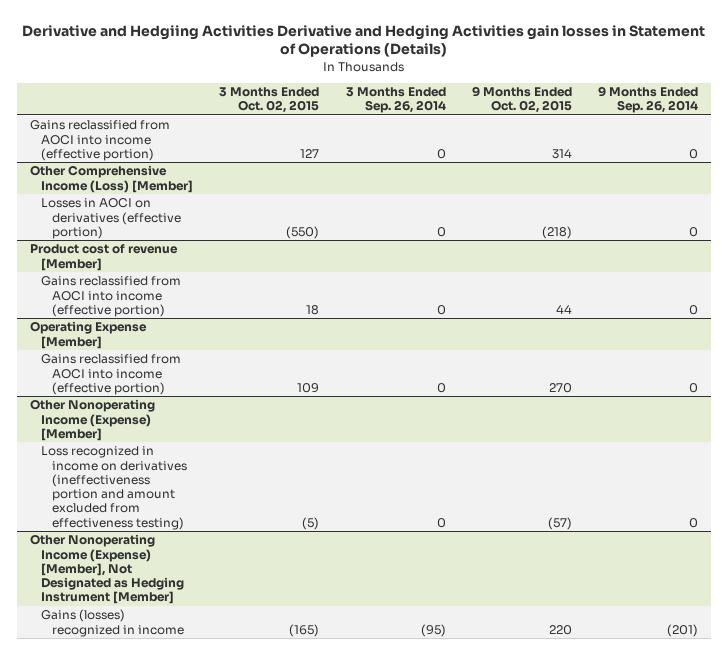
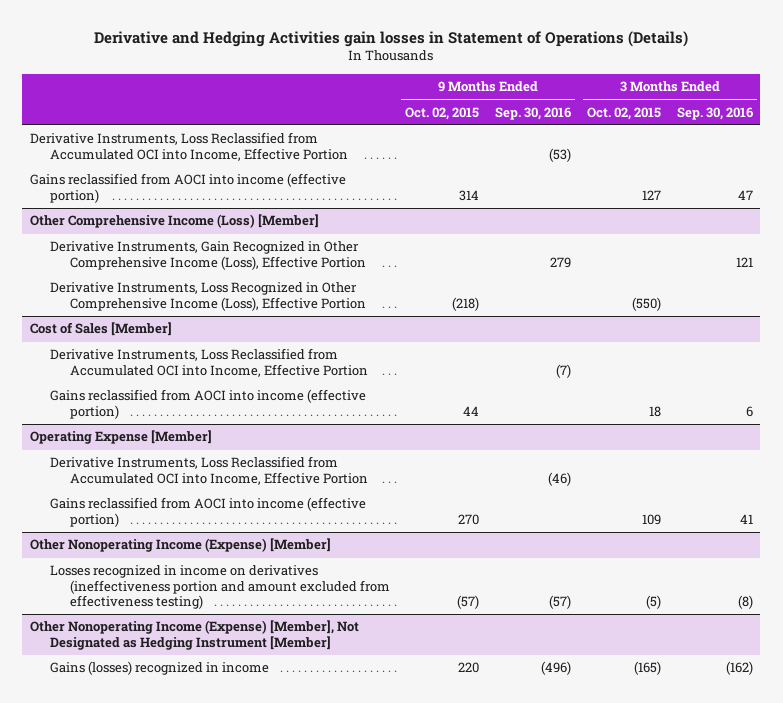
[22,24,706,58] Derivative and Hedgiing Activities Derivative and Hedging Activities gain losses in Statement of Operations (Details) -> [94,30,689,47] Derivative and Hedging Activities gain losses in Statement of Operations (Details)
[345,86,446,114] 3 Months Ended Sep. 26, 2014 -> none
[598,85,699,114] 9 Months Ended Sep. 26, 2014 -> none
none -> [495,106,572,120] Sep. 30, 2016
none -> [676,106,753,120] Sep. 30, 2016
none -> [30,132,348,161] Derivative Instruments, Loss Reclassified from Accumulated OCI into Income, Effective Portion
none -> [49,241,366,270] Derivative Instruments, Gain Recognized in Other Comprehensive Income (Loss), Effective Portion
[41,198,182,239] Losses in AOCI on derivatives (effective portion) -> [49,282,366,311] Derivative Instruments, Loss Recognized in Other Comprehensive Income (Loss), Effective Portion
[30,244,179,271] Product cost of revenue [Member] -> [30,322,173,337] Cost of Sales [Member]
none -> [49,348,368,377] Derivative Instruments, Loss Reclassified from Accumulated OCI into Income, Effective Portion
none -> [49,456,368,485] Derivative Instruments, Loss Reclassified from Accumulated OCI into Income, Effective Portion
[41,446,188,530] Loss recognized in income on derivatives (ineffectiveness portion and amount excluded from effectiveness testing) -> [49,565,390,610] Losses recognized in income on derivatives (ineffectiveness portion and amount excluded from effectiveness testing)

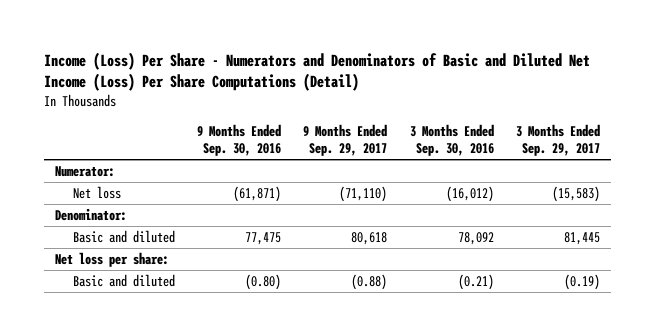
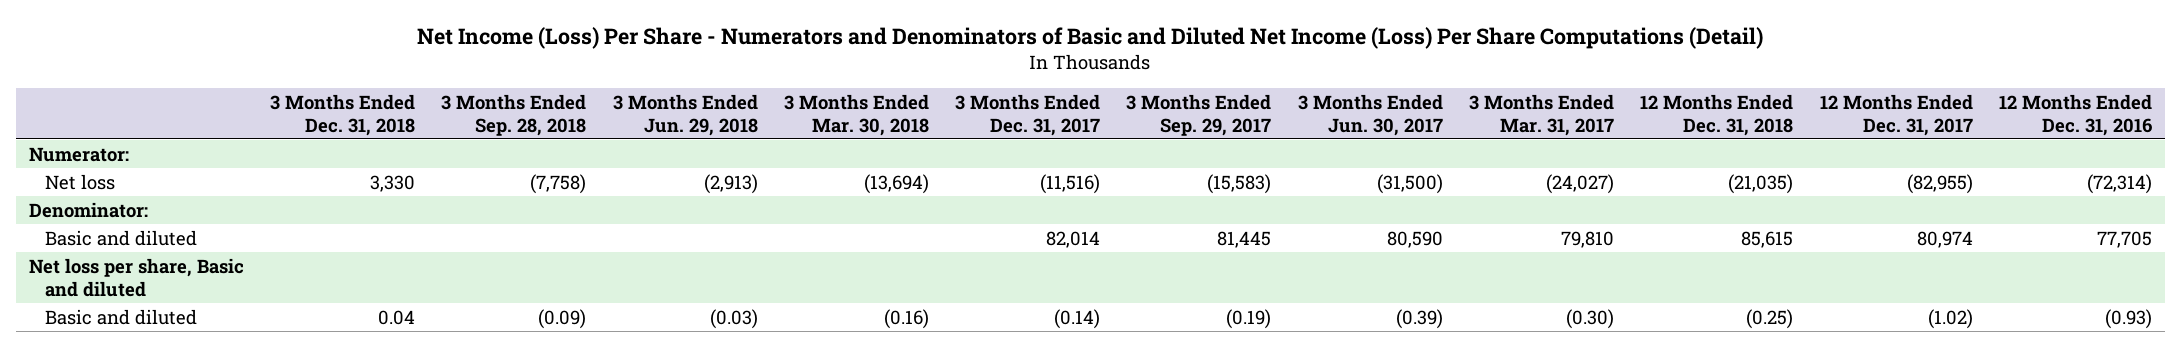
[44,51,591,92] Income (Loss) Per Share - Numerators and Denominators of Basic and Diluted Net Income (Loss) Per Share Computations (Detail) -> [417,27,1764,50] Net Income (Loss) Per Share - Numerators and Denominators of Basic and Diluted Net Income (Loss) Per Share Computations (Detail)
[197,123,282,157] 9 Months Ended Sep. 30, 2016 -> none
[303,123,388,157] 9 Months Ended Sep. 29, 2017 -> none
[409,123,494,157] 3 Months Ended Sep. 30, 2016 -> none
none -> [269,93,415,136] 3 Months Ended Dec. 31, 2018
none -> [441,93,587,136] 3 Months Ended Sep. 28, 2018
none -> [612,93,758,136] 3 Months Ended Jun. 29, 2018
none -> [783,93,929,136] 3 Months Ended Mar. 30, 2018
none -> [955,93,1101,136] 3 Months Ended Dec. 31, 2017
none -> [1297,93,1443,136] 3 Months Ended Jun. 30, 2017
none -> [1469,93,1615,136] 3 Months Ended Mar. 31, 2017
none -> [1640,93,1794,136] 12 Months Ended Dec. 31, 2018
none -> [1819,93,1973,136] 12 Months Ended Dec. 31, 2017
none -> [1998,93,2152,136] 12 Months Ended Dec. 31, 2016
[55,251,170,267] Net loss per share: -> [28,257,244,297] Net loss per share, Basic and diluted

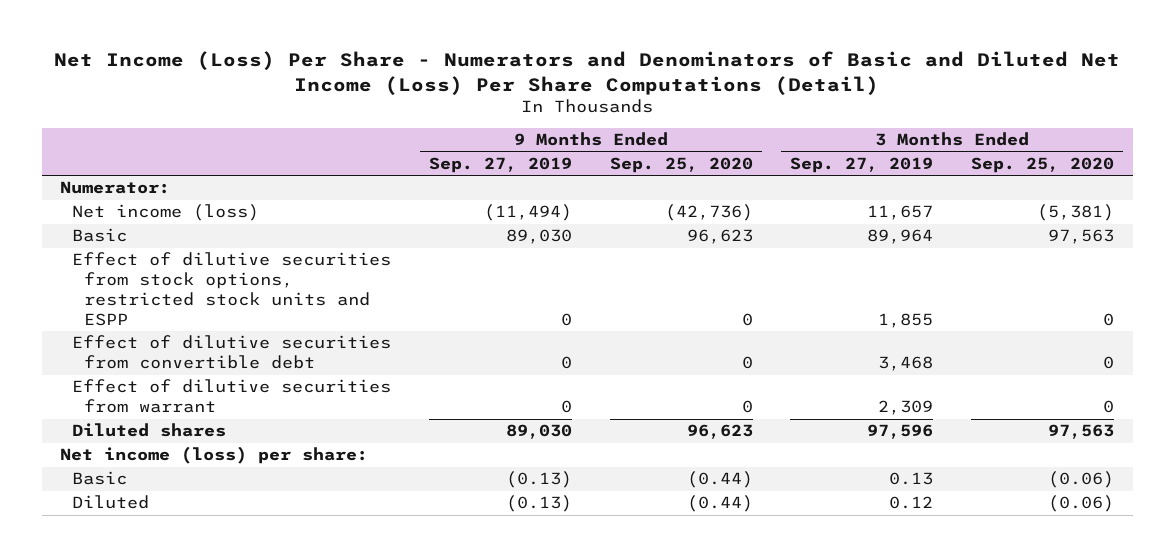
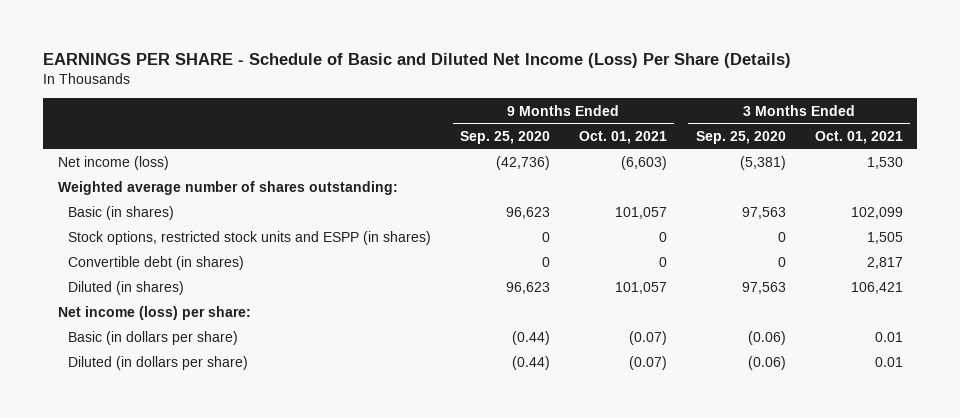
[54,51,1121,95] Net Income (Loss) Per Share - Numerators and Denominators of Basic and Diluted Net Income (Loss) Per Share Computations (Detail) -> [43,53,792,69] EARNINGS PER SHARE - Schedule of Basic and Diluted Net Income (Loss) Per Share (Details)
[428,156,572,173] Sep. 27, 2019 -> none
[790,156,934,173] Sep. 27, 2019 -> none
none -> [578,131,667,145] Oct. 01, 2021
none -> [814,131,903,145] Oct. 01, 2021
[60,181,171,195] Numerator: -> none
[72,335,392,370] Effect of dilutive securities from convertible debt -> none
[72,379,392,414] Effect of dilutive securities from warrant -> none
none -> [57,181,398,196] Weighted average number of shares outstanding:
[72,228,128,243] Basic -> [67,206,174,221] Basic (in shares)
[72,252,392,326] Effect of dilutive securities from stock options, restricted stock units and ESPP -> [67,231,431,246] Stock options, restricted stock units and ESPP (in shares)
none -> [67,256,244,271] Convertible debt (in shares)
[72,423,227,438] Diluted shares -> [67,281,184,296] Diluted (in shares)
[72,471,128,486] Basic -> [67,331,238,346] Basic (in dollars per share)
[72,495,150,510] Diluted -> [67,356,248,371] Diluted (in dollars per share)

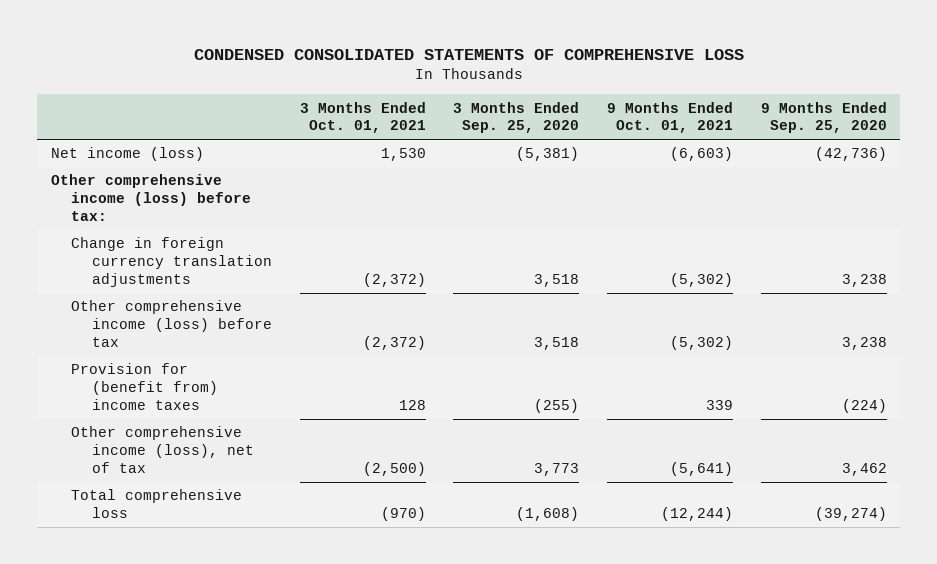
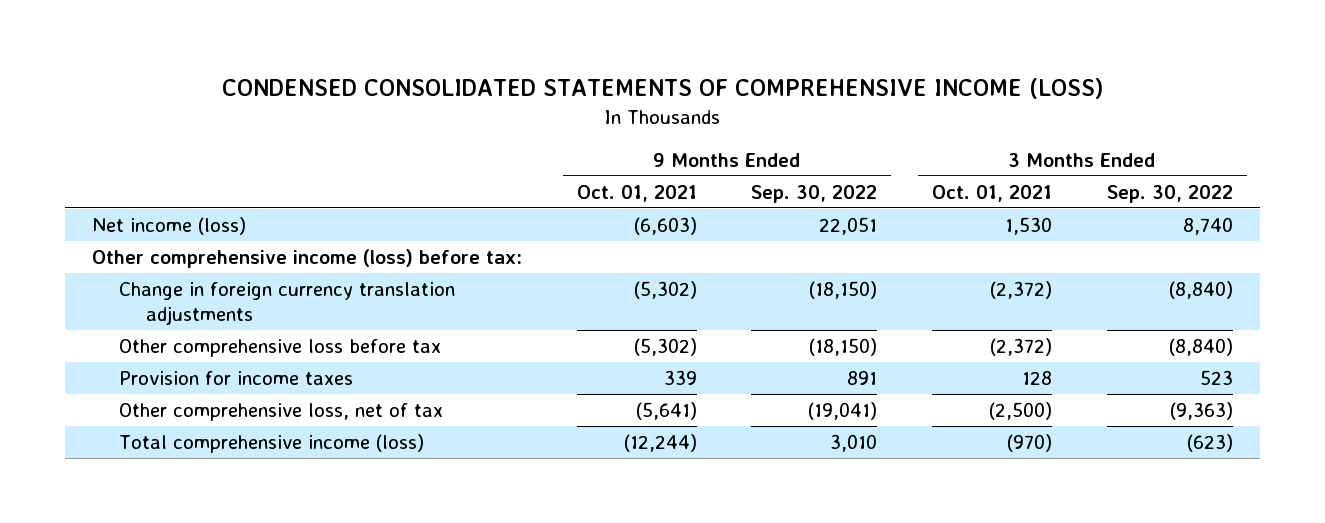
[193,48,744,60] CONDENSED CONSOLIDATED STATEMENTS OF COMPREHENSIVE LOSS -> [222,78,1104,100] CONDENSED CONSOLIDATED STATEMENTS OF COMPREHENSIVE INCOME (LOSS)
[453,101,580,134] 3 Months Ended Sep. 25, 2020 -> none
[760,101,887,134] 9 Months Ended Sep. 25, 2020 -> none
none -> [751,184,878,203] Sep. 30, 2022
none -> [1106,184,1233,203] Sep. 30, 2022
[71,300,272,348] Other comprehensive income (loss) before tax -> [118,338,441,357] Other comprehensive loss before tax
[71,363,218,411] Provision for (benefit from) income taxes -> [118,370,353,385] Provision for income taxes
[71,426,254,474] Other comprehensive income (loss), net of tax -> [118,402,443,421] Other comprehensive loss, net of tax
[71,489,243,519] Total comprehensive loss -> [118,433,424,453] Total comprehensive income (loss)

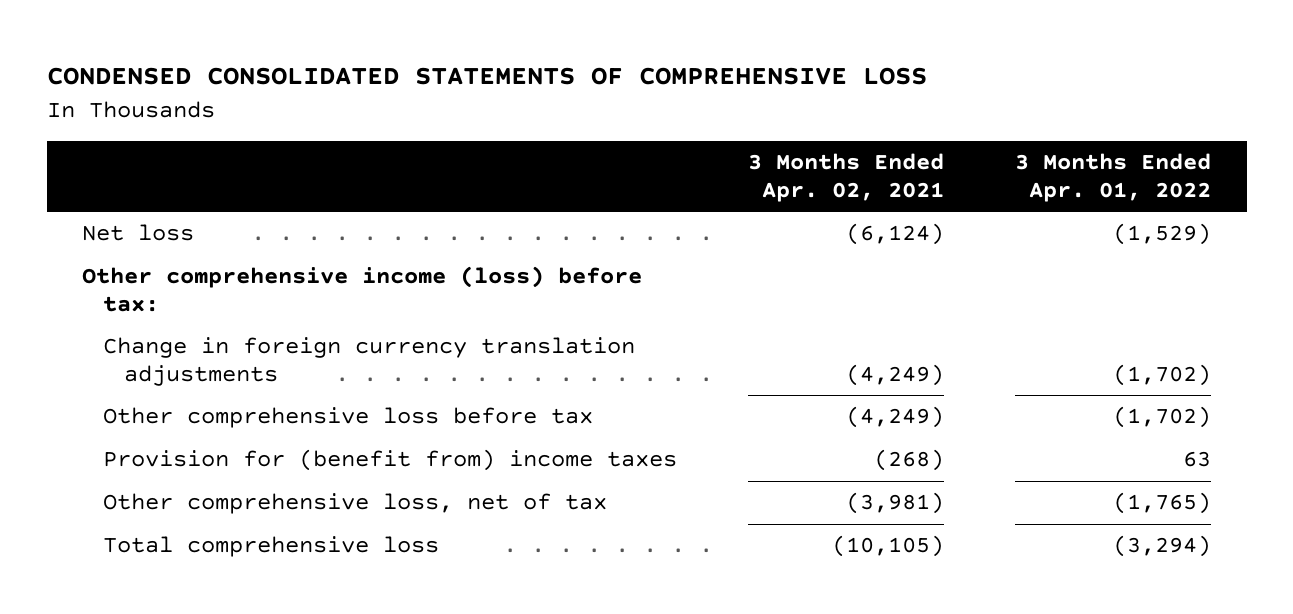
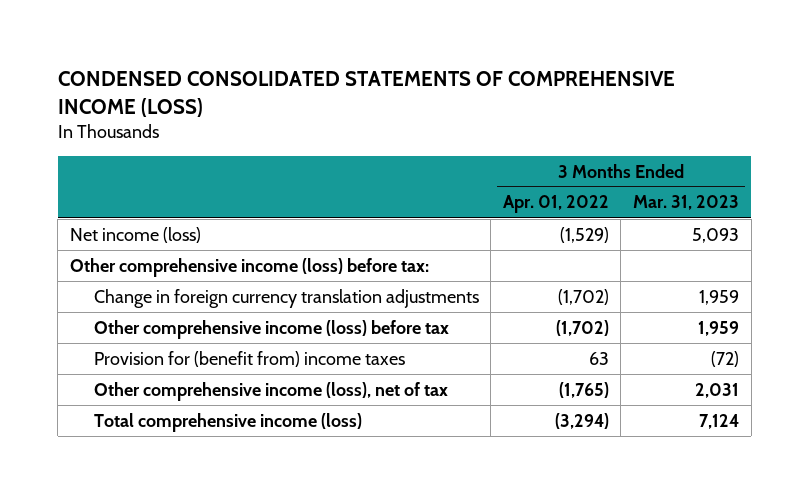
[46,67,927,86] CONDENSED CONSOLIDATED STATEMENTS OF COMPREHENSIVE LOSS -> [57,70,675,117] CONDENSED CONSOLIDATED STATEMENTS OF COMPREHENSIVE INCOME (LOSS)
[748,153,945,202] 3 Months Ended Apr. 02, 2021 -> none
none -> [633,195,740,211] Mar. 31, 2023
[82,224,195,242] Net loss -> [69,226,201,243] Net income (loss)
[103,407,594,429] Other comprehensive loss before tax -> [93,319,449,339] Other comprehensive income (loss) before tax
[103,493,608,515] Other comprehensive loss, net of tax -> [93,381,448,401] Other comprehensive income (loss), net of tax
[103,536,440,558] Total comprehensive loss -> [93,412,362,432] Total comprehensive income (loss)

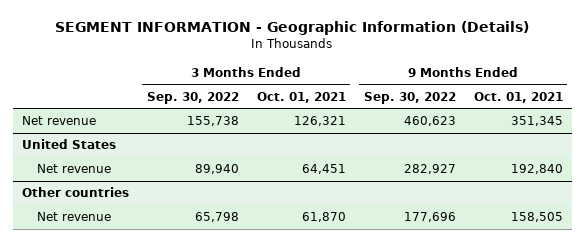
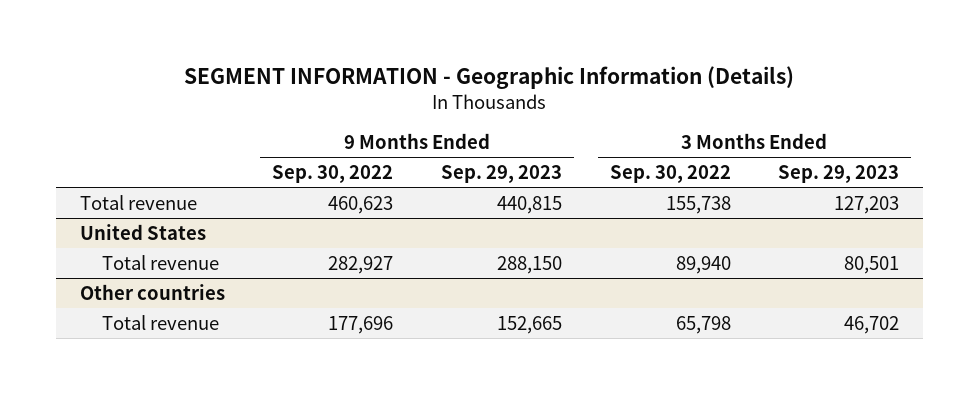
[256,91,346,103] Oct. 01, 2021 -> none
[473,91,563,103] Oct. 01, 2021 -> none
none -> [440,164,562,183] Sep. 29, 2023
none -> [778,164,900,183] Sep. 29, 2023
[21,116,96,126] Net revenue -> [79,194,197,210] Total revenue
[37,164,112,174] Net revenue -> [102,254,220,270] Total revenue
[37,212,112,222] Net revenue -> [102,314,220,330] Total revenue

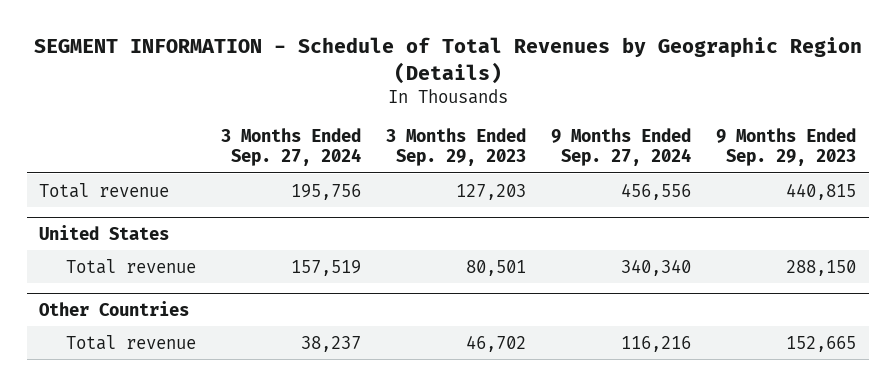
[184,66,795,90] SEGMENT INFORMATION - Geographic Information (Details) -> [33,37,862,84] SEGMENT INFORMATION - Schedule of Total Revenues by Geographic Region (Details)
[272,164,394,183] Sep. 30, 2022 -> none
[609,164,731,183] Sep. 30, 2022 -> none
none -> [220,128,361,167] 3 Months Ended Sep. 27, 2024
none -> [551,128,692,167] 9 Months Ended Sep. 27, 2024
[79,283,225,300] Other countries -> [39,300,190,316] Other Countries

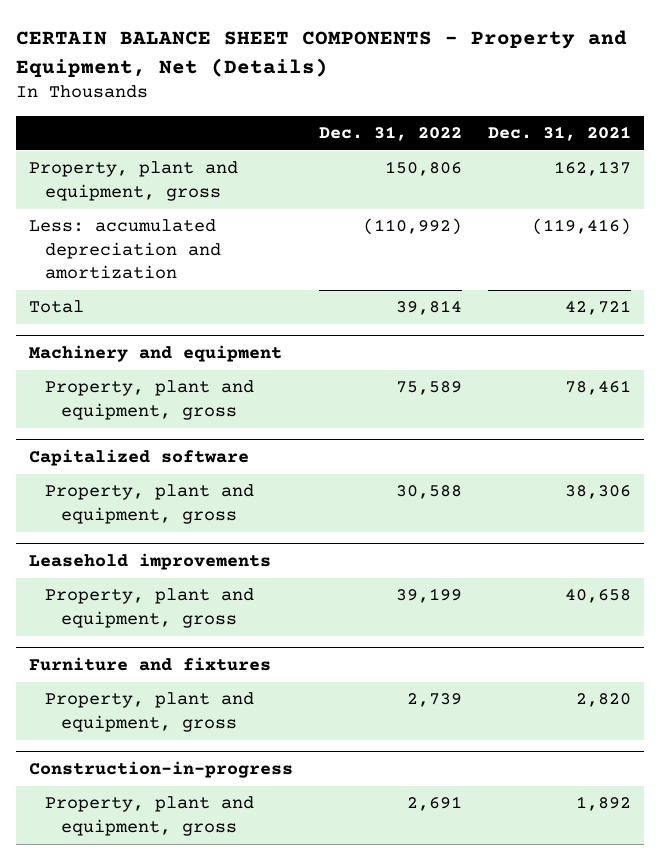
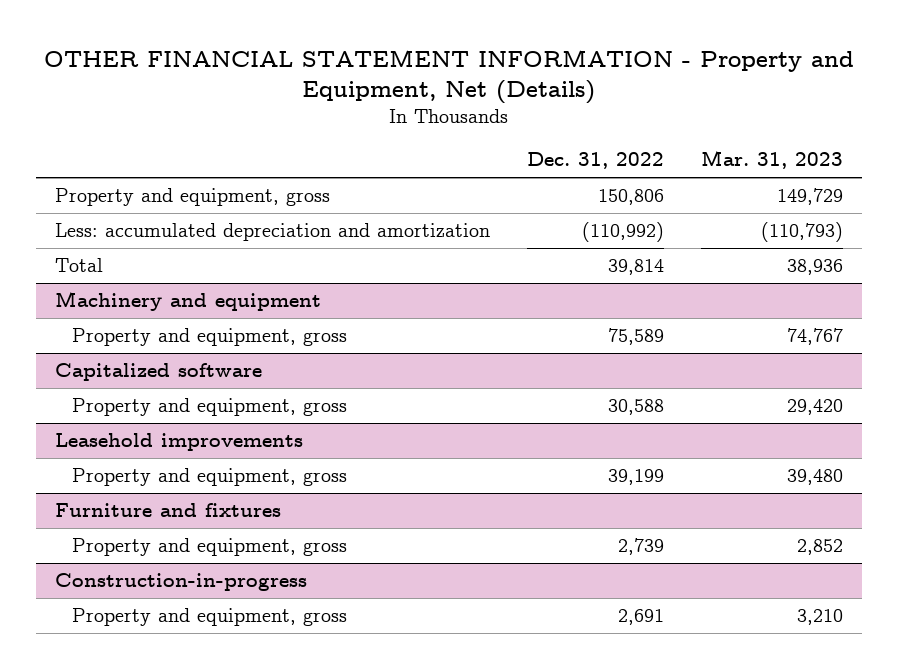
[15,30,627,77] CERTAIN BALANCE SHEET COMPONENTS - Property and Equipment, Net (Details) -> [44,49,855,104] OTHER FINANCIAL STATEMENT INFORMATION - Property and Equipment, Net (Details)
[488,125,632,141] Dec. 31, 2021 -> none
none -> [701,150,844,170] Mar. 31, 2023
[28,161,238,201] Property, plant and equipment, gross -> [54,188,330,207] Property and equipment, gross
[45,380,255,420] Property, plant and equipment, gross -> [72,328,348,347] Property and equipment, gross
[45,484,255,524] Property, plant and equipment, gross -> [72,398,348,417] Property and equipment, gross
[45,588,255,628] Property, plant and equipment, gross -> [72,468,348,487] Property and equipment, gross
[45,692,255,732] Property, plant and equipment, gross -> [72,538,348,557] Property and equipment, gross
[45,796,255,836] Property, plant and equipment, gross -> [72,608,348,627] Property and equipment, gross

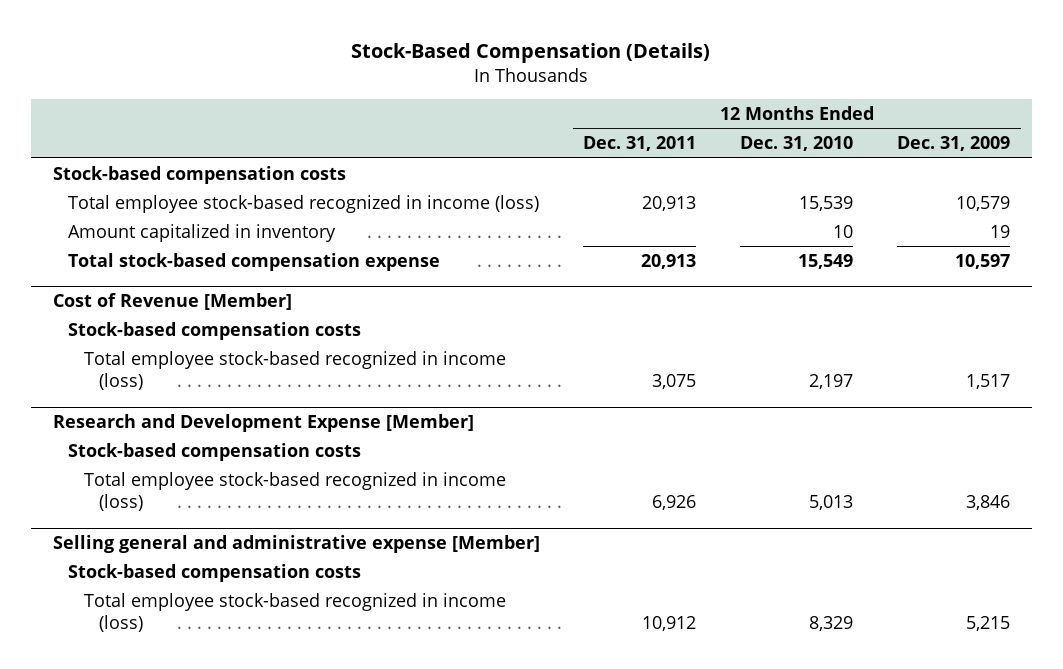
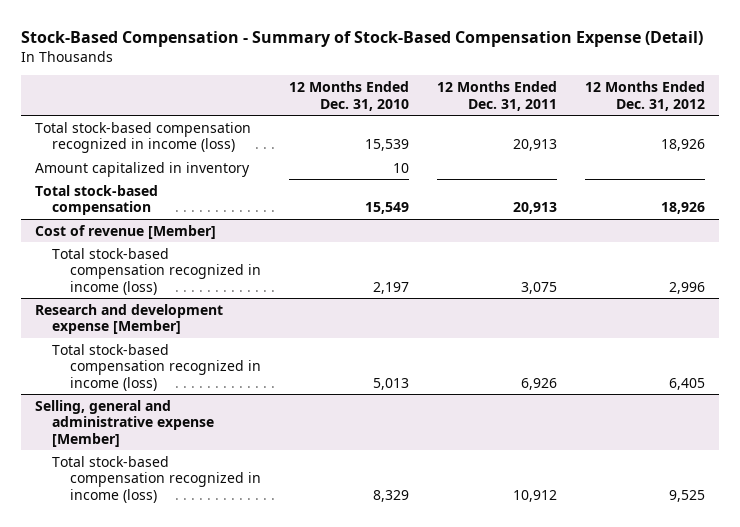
[351,43,711,64] Stock-Based Compensation (Details) -> [20,30,703,47] Stock-Based Compensation - Summary of Stock-Based Compensation Expense (Detail)
[896,136,1010,152] Dec. 31, 2009 -> none
none -> [585,81,706,111] 12 Months Ended Dec. 31, 2012
[52,165,346,184] Stock-based compensation costs -> none
[68,194,540,213] Total employee stock-based recognized in income (loss) -> [35,121,252,154] Total stock-based compensation recognized in income (loss)
[68,321,362,340] Stock-based compensation costs -> none
[68,442,362,461] Stock-based compensation costs -> none
[68,563,362,582] Stock-based compensation costs -> none
[68,252,441,271] Total stock-based compensation expense -> [35,184,159,216] Total stock-based compensation
[52,293,292,311] Cost of Revenue [Member] -> [35,224,217,239] Cost of revenue [Member]
[83,350,506,391] Total employee stock-based recognized in income (loss) -> [52,247,261,295] Total stock-based compensation recognized in income (loss)
[52,414,474,433] Research and Development Expense [Member] -> [35,303,224,335] Research and development expense [Member]
[83,471,506,512] Total employee stock-based recognized in income (loss) -> [52,343,261,391] Total stock-based compensation recognized in income (loss)
[52,535,540,554] Selling general and administrative expense [Member] -> [35,399,215,447] Selling, general and administrative expense [Member]
[83,592,506,633] Total employee stock-based recognized in income (loss) -> [52,455,261,503] Total stock-based compensation recognized in income (loss)

